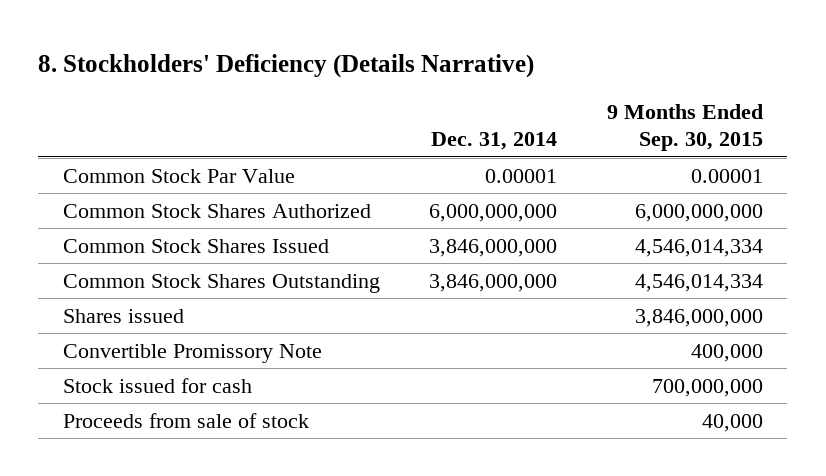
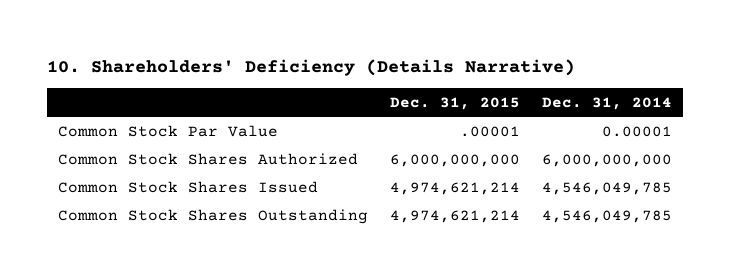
[38,54,535,79] 8. Stockholders' Deficiency (Details Narrative) -> [47,59,576,77] 10. Shareholders' Deficiency (Details Narrative)
[606,104,763,152] 9 Months Ended Sep. 30, 2015 -> none
none -> [390,96,521,110] Dec. 31, 2015
[63,308,185,323] Shares issued -> none
[63,343,323,363] Convertible Promissory Note -> none
[63,377,253,393] Stock issued for cash -> none
[63,412,310,428] Proceeds from sale of stock -> none
[429,238,558,257] 3,846,000,000 -> [542,181,673,195] 4,546,049,785
[429,273,558,292] 3,846,000,000 -> [542,209,673,223] 4,546,049,785

